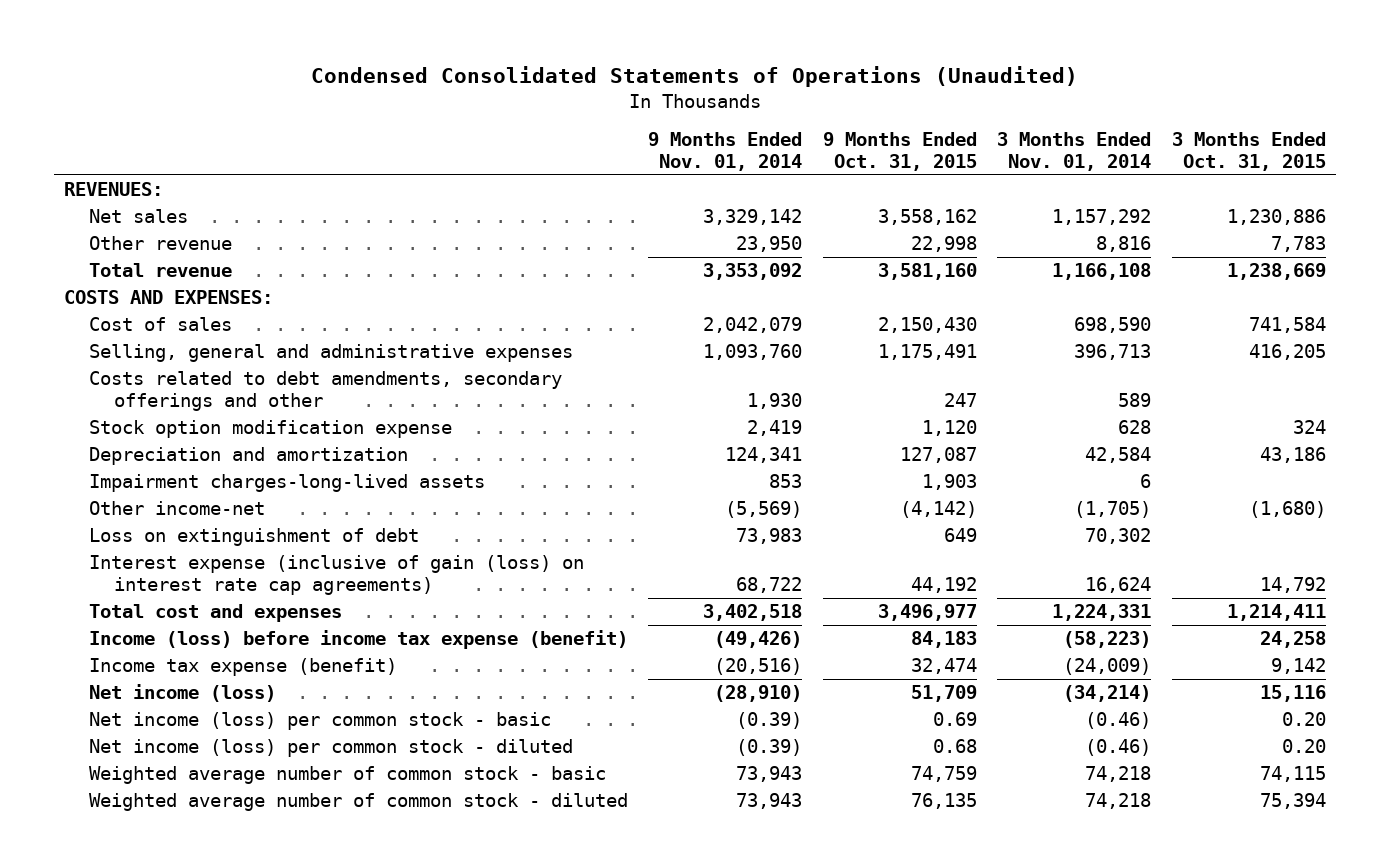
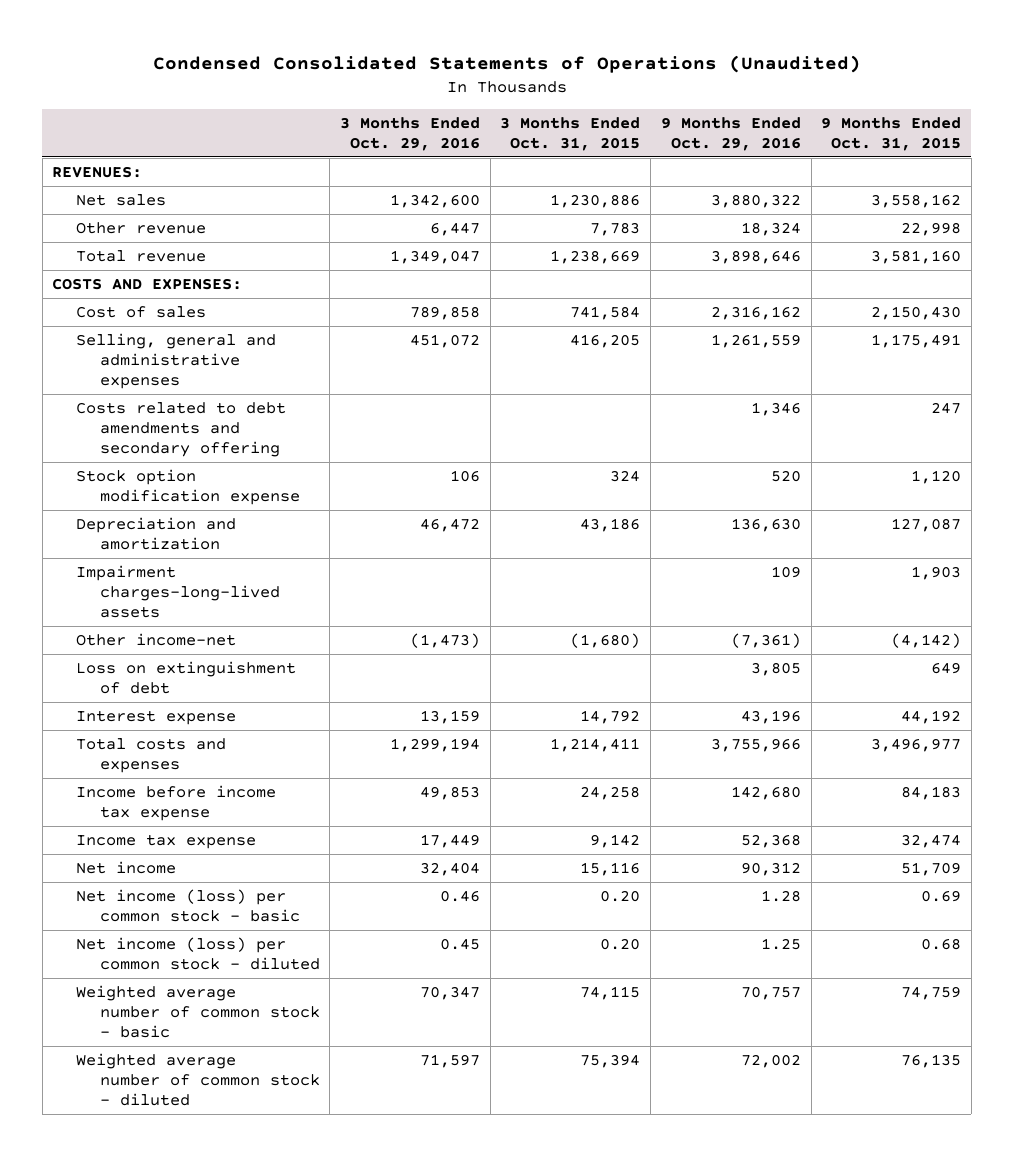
[648,132,803,171] 9 Months Ended Nov. 01, 2014 -> none
[997,132,1152,171] 3 Months Ended Nov. 01, 2014 -> none
none -> [339,116,480,152] 3 Months Ended Oct. 29, 2016
none -> [660,116,801,152] 9 Months Ended Oct. 29, 2016
[88,371,562,411] Costs related to debt amendments, secondary offerings and other -> [76,401,287,458] Costs related to debt amendments and secondary offering
[88,555,584,595] Interest expense (inclusive of gain (loss) on interest rate cap agreements) -> [76,709,237,725] Interest expense
[88,604,342,623] Total cost and expenses -> [76,737,227,774] Total costs and expenses
[88,630,628,650] Income (loss) before income tax expense (benefit) -> [76,784,277,822] Income before income tax expense
[88,658,397,677] Income tax expense (benefit) -> [76,833,257,849] Income tax expense
[88,684,276,703] Net income (loss) -> [76,860,177,874] Net income

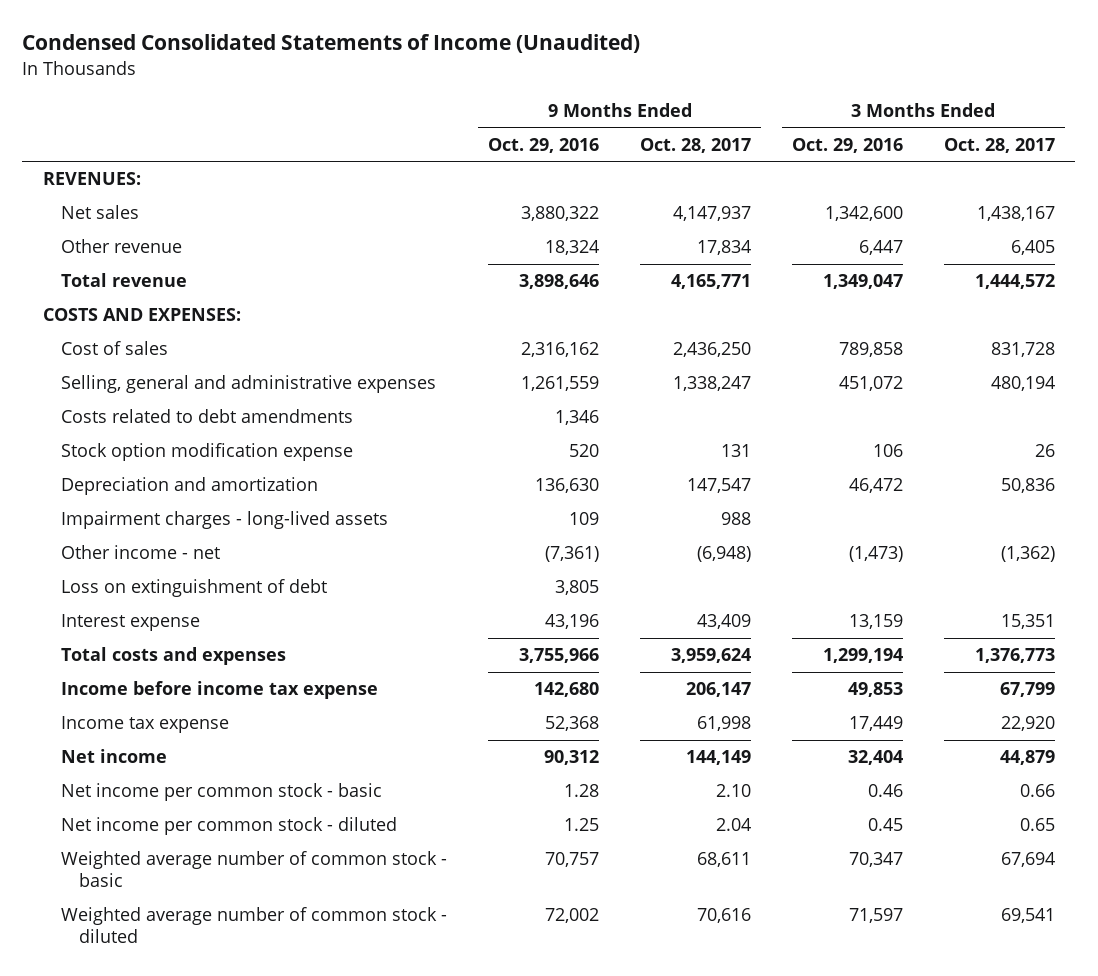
[152,54,861,73] Condensed Consolidated Statements of Operations (Unaudited) -> [22,34,641,54] Condensed Consolidated Statements of Income (Unaudited)
[500,116,641,152] 3 Months Ended Oct. 31, 2015 -> none
[821,116,962,152] 9 Months Ended Oct. 31, 2015 -> none
none -> [639,137,751,153] Oct. 28, 2017
none -> [943,137,1055,153] Oct. 28, 2017
[76,401,287,458] Costs related to debt amendments and secondary offering -> [61,409,354,424] Costs related to debt amendments
[76,564,280,619] Impairment charges-long-lived assets -> [61,511,389,530] Impairment charges - long-lived assets
[76,632,237,646] Other income-net -> [61,545,221,560] Other income - net
[76,888,300,923] Net income (loss) per common stock - basic -> [61,783,383,802] Net income per common stock - basic
[76,936,320,971] Net income (loss) per common stock - diluted -> [61,817,398,836] Net income per common stock - diluted

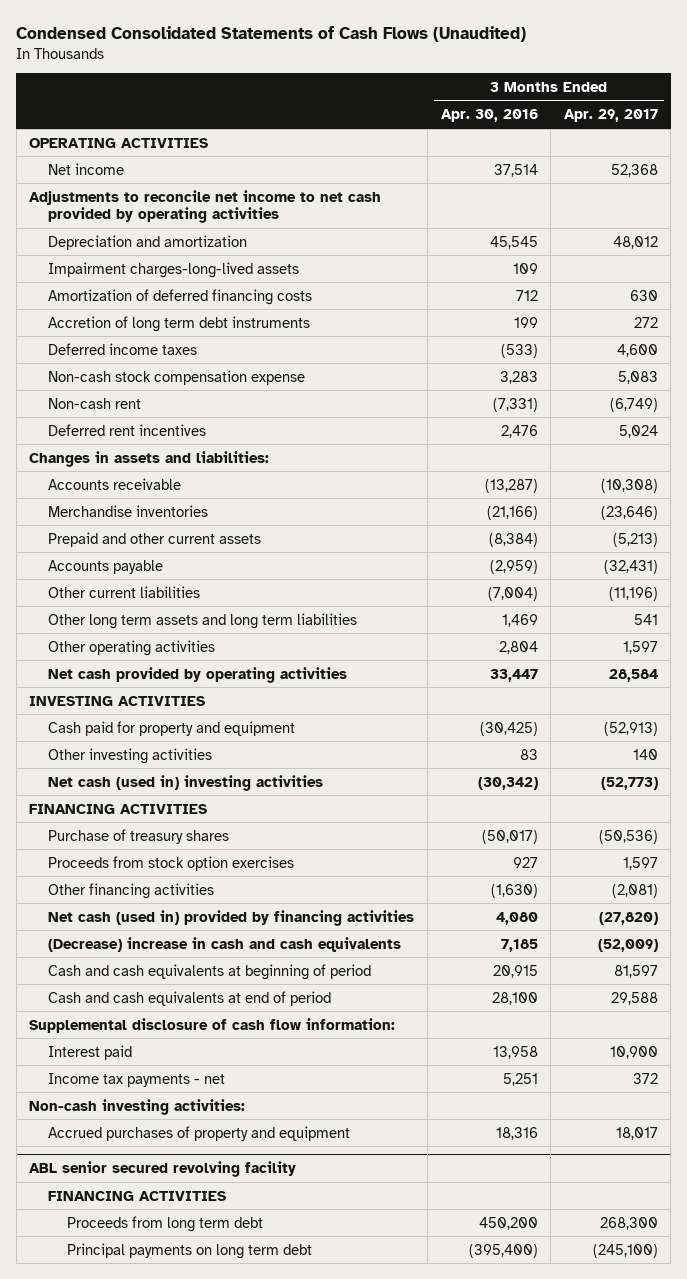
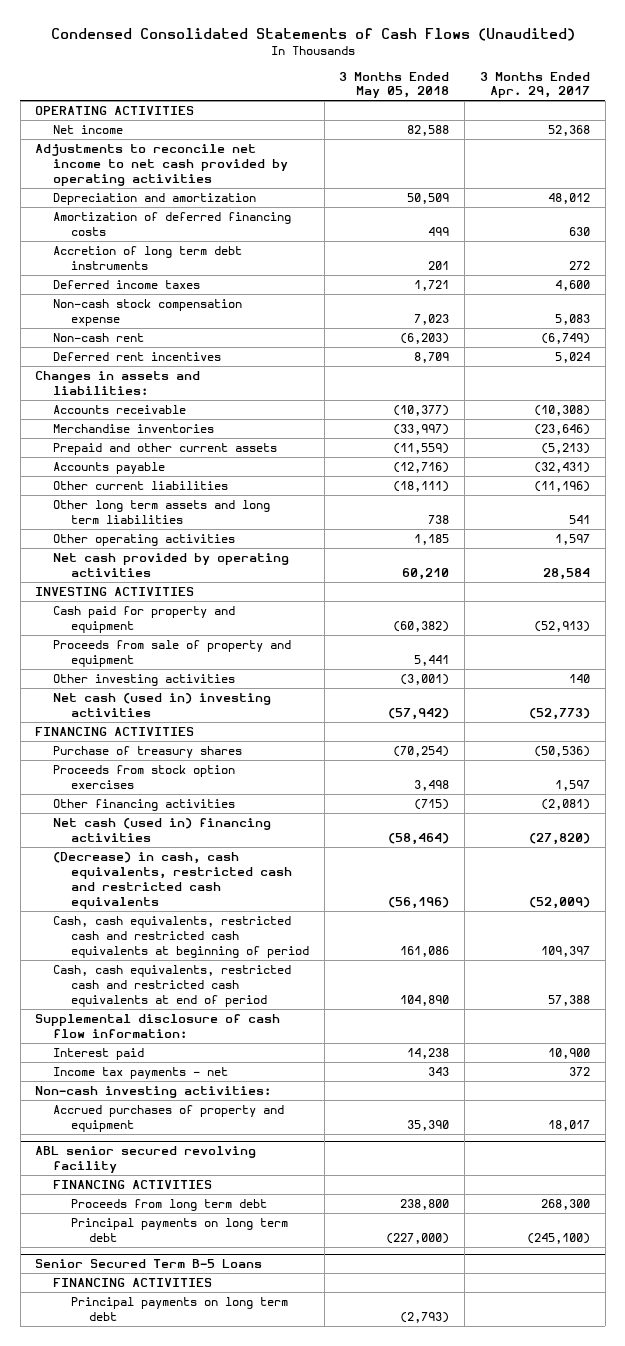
[440,109,538,123] Apr. 30, 2016 -> none
none -> [339,71,450,99] 3 Months Ended May 05, 2018
[48,261,300,278] Impairment charges-long-lived assets -> none
none -> [53,640,292,667] Proceeds from sale of property and equipment
[48,909,415,926] Net cash (used in) provided by financing activities -> [53,818,272,842] Net cash (used in) financing activities
[48,936,402,952] (Decrease) increase in cash and cash equivalents -> [53,852,292,909] (Decrease) in cash, cash equivalents, restricted cash and restricted cash equivalents
[48,963,372,980] Cash and cash equivalents at beginning of period -> [53,916,309,958] Cash, cash equivalents, restricted cash and restricted cash equivalents at beginning of period
[613,964,658,978] 81,597 -> [541,945,591,957] 109,397
[48,990,332,1006] Cash and cash equivalents at end of period -> [53,965,292,1007] Cash, cash equivalents, restricted cash and restricted cash equivalents at end of period
[610,991,658,1005] 29,588 -> [548,994,591,1006] 57,388
none -> [35,1259,263,1269] Senior Secured Term B-5 Loans
none -> [53,1278,213,1288] FINANCING ACTIVITIES
none -> [70,1297,288,1321] Principal payments on long term debt

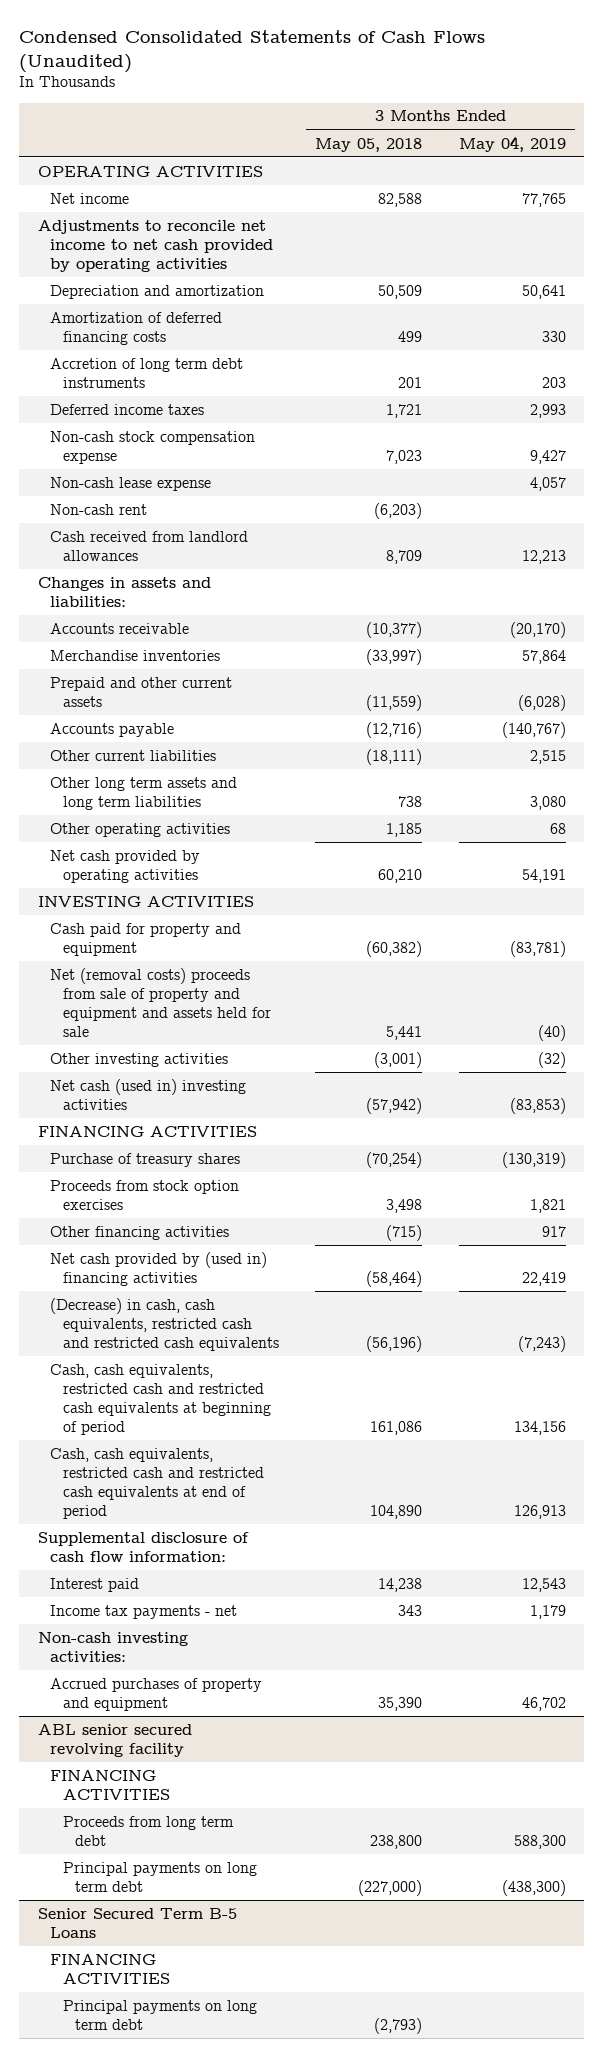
[480,71,591,99] 3 Months Ended Apr. 29, 2017 -> none
none -> [459,135,567,152] May 04, 2019
none -> [50,476,212,491] Non-cash lease expense
[53,352,222,362] Deferred rent incentives -> [50,530,249,561] Cash received from landlord allowances
[53,640,292,667] Proceeds from sale of property and equipment -> [50,967,271,1037] Net (removal costs) proceeds from sale of property and equipment and assets held for sale
[53,818,272,842] Net cash (used in) financing activities -> [50,1251,268,1286] Net cash provided by (used in) financing activities

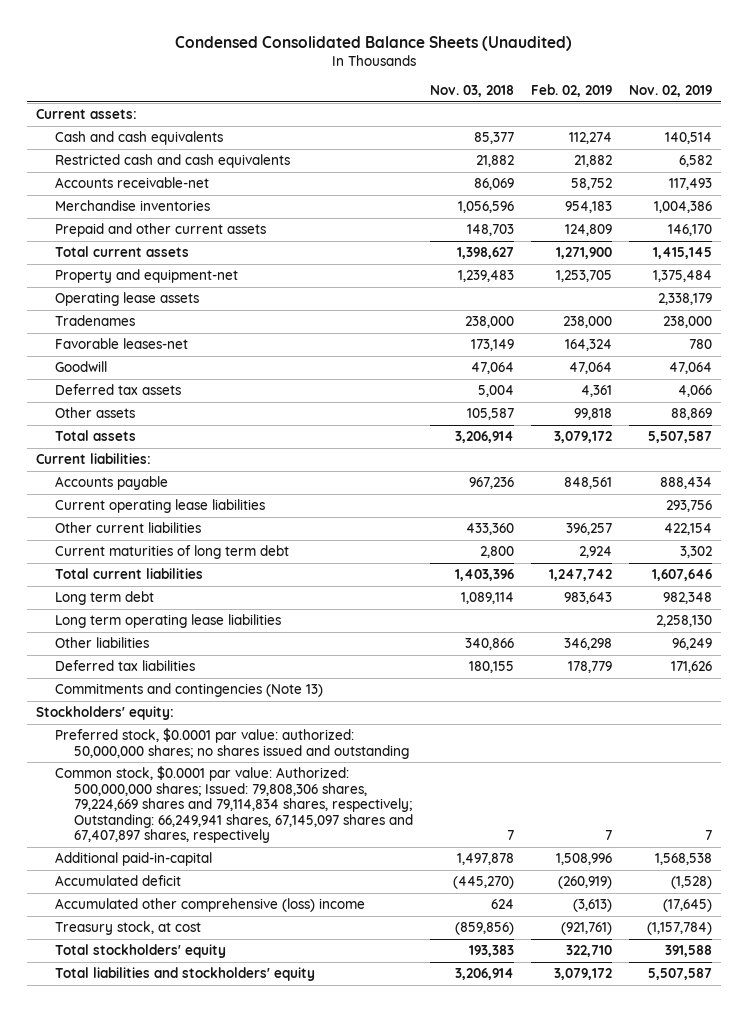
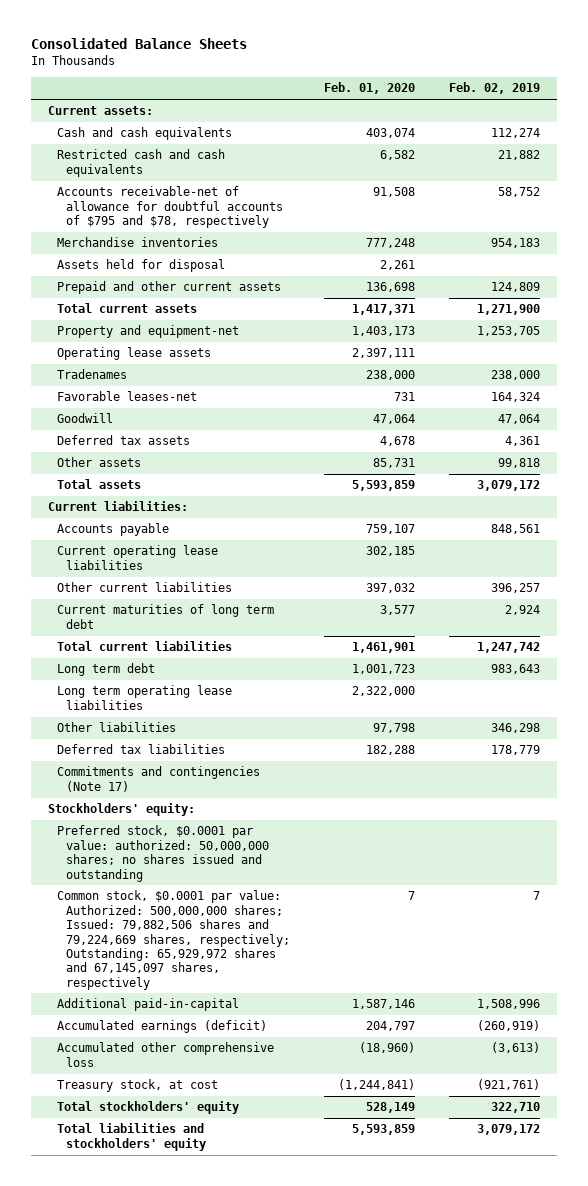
[175,35,573,51] Condensed Consolidated Balance Sheets (Unaudited) -> [30,38,247,50] Consolidated Balance Sheets
[429,85,514,98] Nov. 03, 2018 -> none
[629,85,713,98] Nov. 02, 2019 -> none
none -> [324,82,416,95] Feb. 01, 2020
[54,177,209,189] Accounts receivable-net -> [56,186,283,229] Accounts receivable-net of allowance for doubtful accounts of $795 and $78, respectively
none -> [56,259,225,273] Assets held for disposal
[54,683,323,698] Commitments and contingencies (Note 13) -> [56,766,260,792] Commitments and contingencies (Note 17)
[54,766,413,844] Common stock, $0.0001 par value: Authorized: 500,000,000 shares; Issued: 79,808,306 shares, 79,224,669 shares and 79,114,834 shares, respectively; Outstanding: 66,249,941 shares, 67,145,097 shares and 67,407,897 shares, respectively -> [56,890,290,990] Common stock, $0.0001 par value: Authorized: 500,000,000 shares; Issued: 79,882,506 shares and 79,224,669 shares, respectively; Outstanding: 65,929,972 shares and 67,145,097 shares, respectively
[54,875,181,887] Accumulated deficit -> [56,1020,267,1034] Accumulated earnings (deficit)
[54,898,365,913] Accumulated other comprehensive (loss) income -> [56,1042,274,1067] Accumulated other comprehensive loss

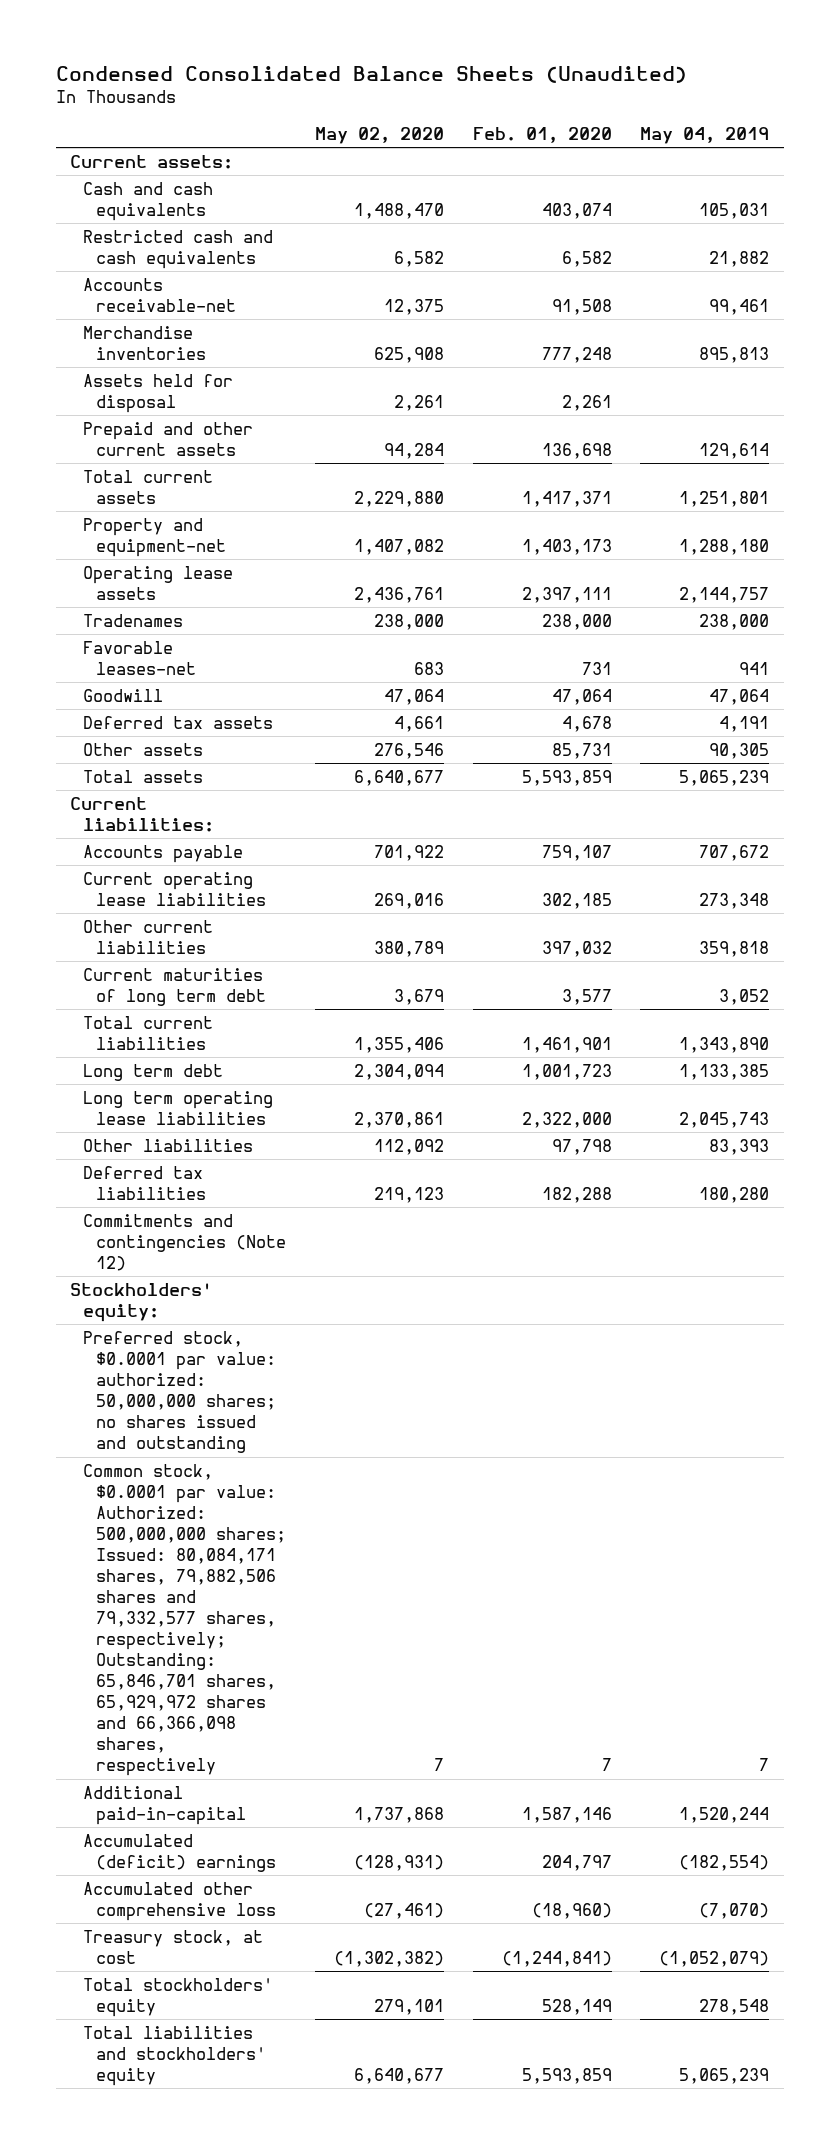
[30,38,247,50] Consolidated Balance Sheets -> [55,66,687,84] Condensed Consolidated Balance Sheets (Unaudited)
[449,82,541,95] Feb. 02, 2019 -> none
none -> [314,126,444,144] May 02, 2020
none -> [640,126,770,144] May 04, 2019
[56,186,283,229] Accounts receivable-net of allowance for doubtful accounts of $795 and $78, respectively -> [83,277,237,312] Accounts receivable-net
[56,766,260,792] Commitments and contingencies (Note 17) -> [83,1213,287,1272] Commitments and contingencies (Note 12)
[56,890,290,990] Common stock, $0.0001 par value: Authorized: 500,000,000 shares; Issued: 79,882,506 shares and 79,224,669 shares, respectively; Outstanding: 65,929,972 shares and 67,145,097 shares, respectively -> [83,1463,287,1777] Common stock, $0.0001 par value: Authorized: 500,000,000 shares; Issued: 80,084,171 shares, 79,882,506 shares and 79,332,577 shares, respectively; Outstanding: 65,846,701 shares, 65,929,972 shares and 66,366,098 shares, respectively
[56,1020,267,1034] Accumulated earnings (deficit) -> [83,1833,277,1872] Accumulated (deficit) earnings

